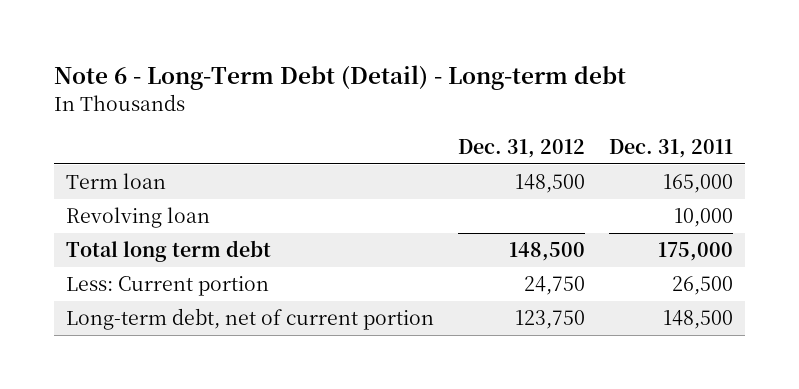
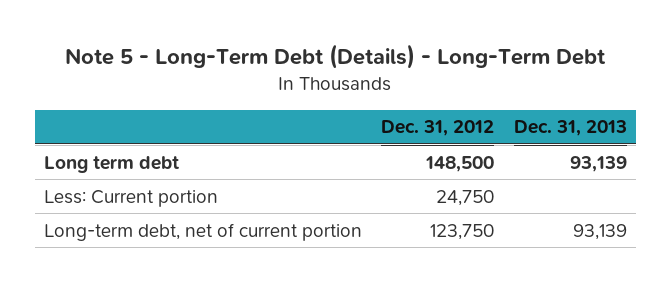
[53,65,626,91] Note 6 - Long-Term Debt (Detail) - Long-term debt -> [65,44,607,70] Note 5 - Long-Term Debt (Details) - Long-Term Debt
[609,139,734,159] Dec. 31, 2011 -> none
none -> [513,120,627,137] Dec. 31, 2013
[65,172,166,189] Term loan -> none
[65,206,210,228] Revolving loan -> none
[65,239,271,262] Total long term debt -> [44,155,180,173] Long term debt

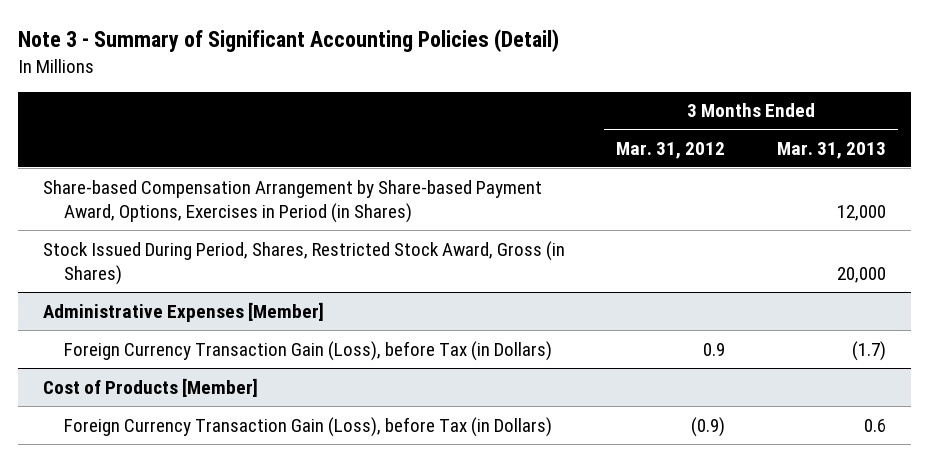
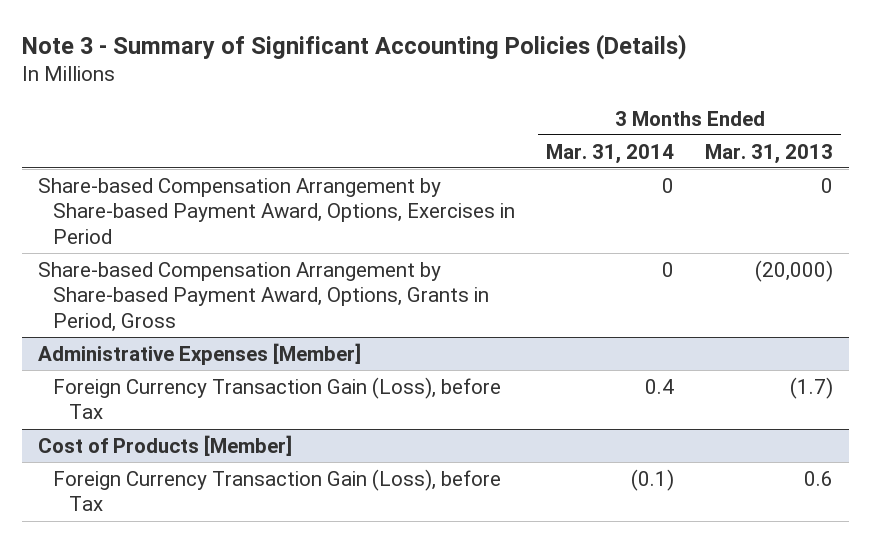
[17,29,559,53] Note 3 - Summary of Significant Accounting Policies (Detail) -> [22,33,688,60] Note 3 - Summary of Significant Accounting Policies (Details)
[616,141,726,159] Mar. 31, 2012 -> none
none -> [546,143,675,164] Mar. 31, 2014
[43,240,566,285] Stock Issued During Period, Shares, Restricted Stock Award, Gross (in Shares) -> none
[43,179,543,223] Share-based Compensation Arrangement by Share-based Payment Award, Options, Exercises in Period (in Shares) -> [37,177,516,244] Share-based Compensation Arrangement by Share-based Payment Award, Options, Exercises in Period
[836,204,886,221] 12,000 -> [821,177,834,193] 0
none -> [37,261,490,332] Share-based Compensation Arrangement by Share-based Payment Award, Options, Grants in Period, Gross
[63,340,552,361] Foreign Currency Transaction Gain (Loss), before Tax (in Dollars) -> [53,376,502,420] Foreign Currency Transaction Gain (Loss), before Tax
[63,416,552,437] Foreign Currency Transaction Gain (Loss), before Tax (in Dollars) -> [53,468,502,512] Foreign Currency Transaction Gain (Loss), before Tax

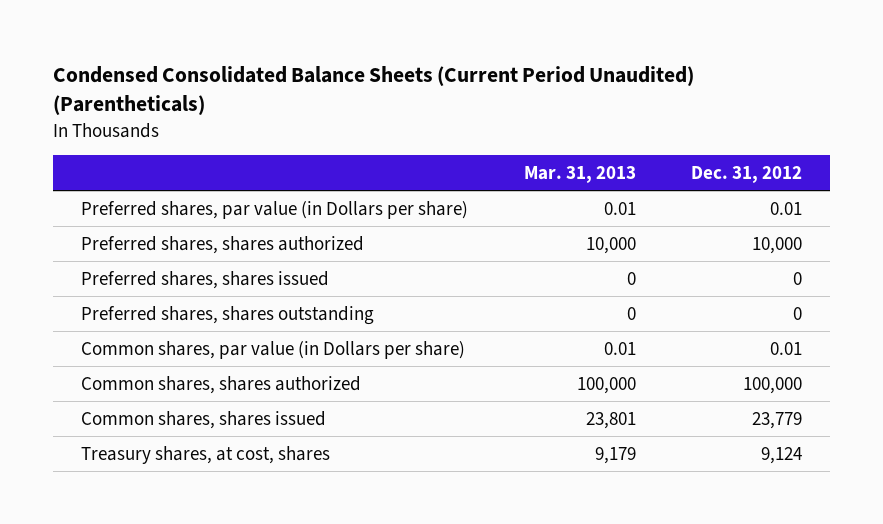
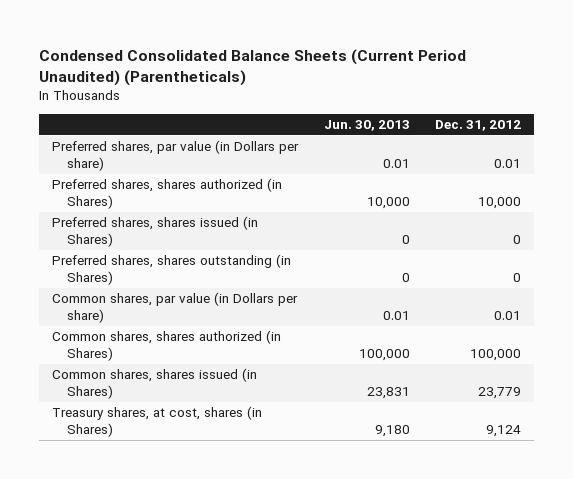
[523,165,636,183] Mar. 31, 2013 -> none
none -> [323,120,410,132] Jun. 30, 2013
[80,235,364,254] Preferred shares, shares authorized -> [52,178,283,209] Preferred shares, shares authorized (in Shares)
[80,270,329,289] Preferred shares, shares issued -> [52,216,259,247] Preferred shares, shares issued (in Shares)
[80,305,374,325] Preferred shares, shares outstanding -> [52,254,292,285] Preferred shares, shares outstanding (in Shares)
[80,375,361,394] Common shares, shares authorized -> [52,330,282,361] Common shares, shares authorized (in Shares)
[80,410,326,429] Common shares, shares issued -> [52,368,258,399] Common shares, shares issued (in Shares)
[80,445,330,464] Treasury shares, at cost, shares -> [52,406,263,437] Treasury shares, at cost, shares (in Shares)

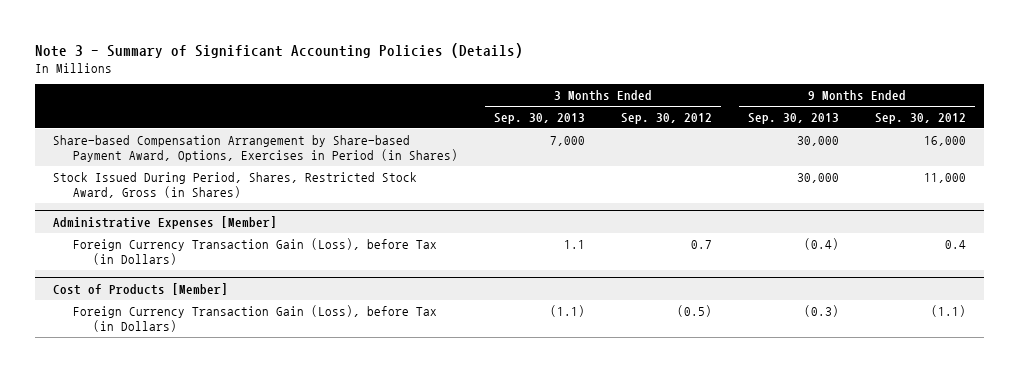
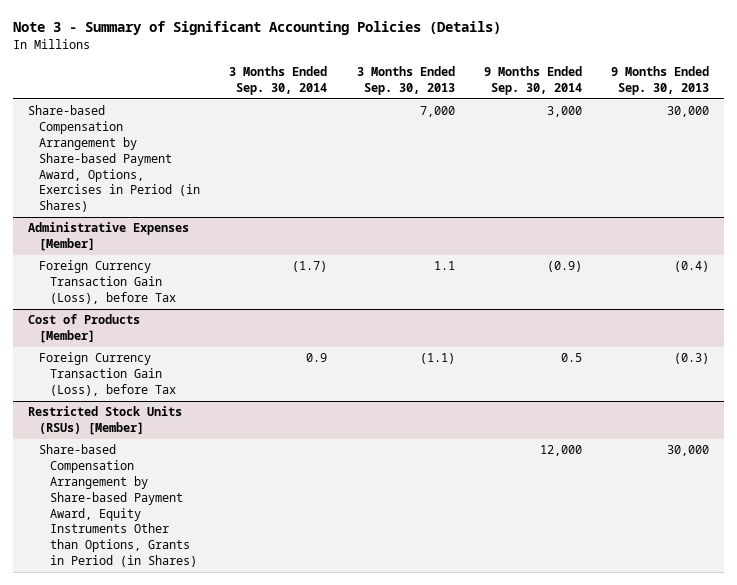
[620,113,712,125] Sep. 30, 2012 -> none
[874,113,966,125] Sep. 30, 2012 -> none
none -> [229,66,328,95] 3 Months Ended Sep. 30, 2014
none -> [483,66,582,95] 9 Months Ended Sep. 30, 2014
[53,171,418,199] Stock Issued During Period, Shares, Restricted Stock Award, Gross (in Shares) -> none
[72,237,437,266] Foreign Currency Transaction Gain (Loss), before Tax (in Dollars) -> [38,260,176,305] Foreign Currency Transaction Gain (Loss), before Tax
[72,304,437,333] Foreign Currency Transaction Gain (Loss), before Tax (in Dollars) -> [38,352,176,397] Foreign Currency Transaction Gain (Loss), before Tax
none -> [28,406,183,436] Restricted Stock Units (RSUs) [Member]
none -> [38,444,197,567] Share-based Compensation Arrangement by Share-based Payment Award, Equity Instruments Other than Options, Grants in Period (in Shares)

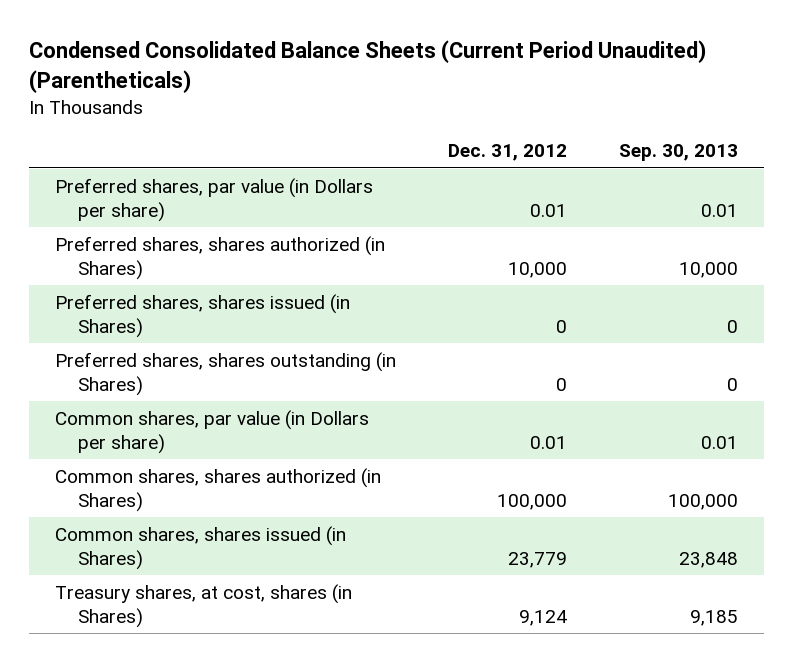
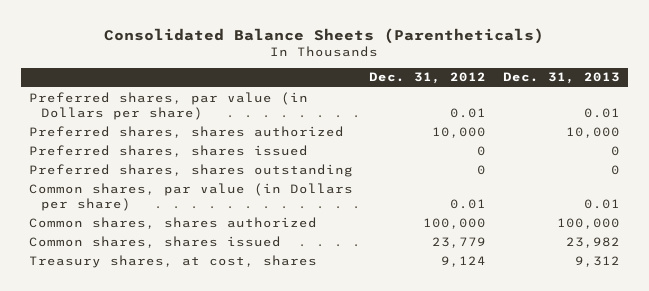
[28,40,706,94] Condensed Consolidated Balance Sheets (Current Period Unaudited) (Parentheticals) -> [104,27,545,44] Consolidated Balance Sheets (Parentheticals)
[619,144,739,162] Sep. 30, 2013 -> none
none -> [502,72,620,85] Dec. 31, 2013
[54,236,385,280] Preferred shares, shares authorized (in Shares) -> [29,125,345,138] Preferred shares, shares authorized
[54,294,350,338] Preferred shares, shares issued (in Shares) -> [29,144,309,157] Preferred shares, shares issued
[54,352,396,396] Preferred shares, shares outstanding (in Shares) -> [29,163,354,177] Preferred shares, shares outstanding
[54,468,381,512] Common shares, shares authorized (in Shares) -> [29,216,318,229] Common shares, shares authorized
[54,526,346,570] Common shares, shares issued (in Shares) -> [29,235,282,248] Common shares, shares issued
[54,584,352,628] Treasury shares, at cost, shares (in Shares) -> [29,254,318,268] Treasury shares, at cost, shares

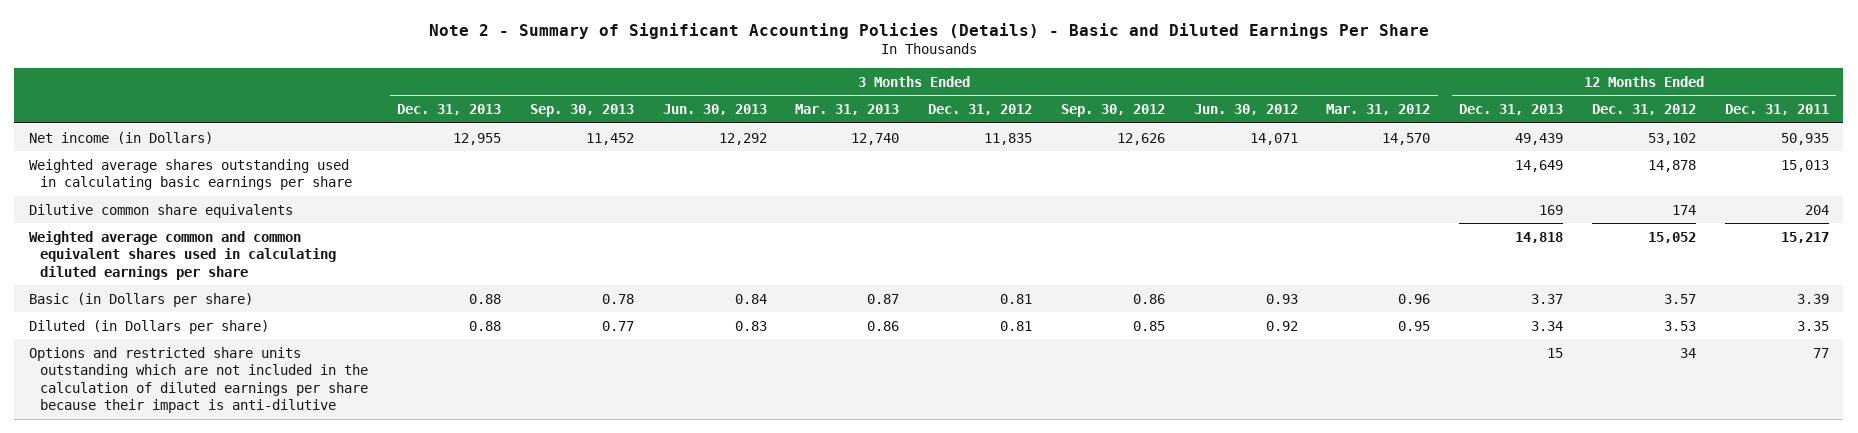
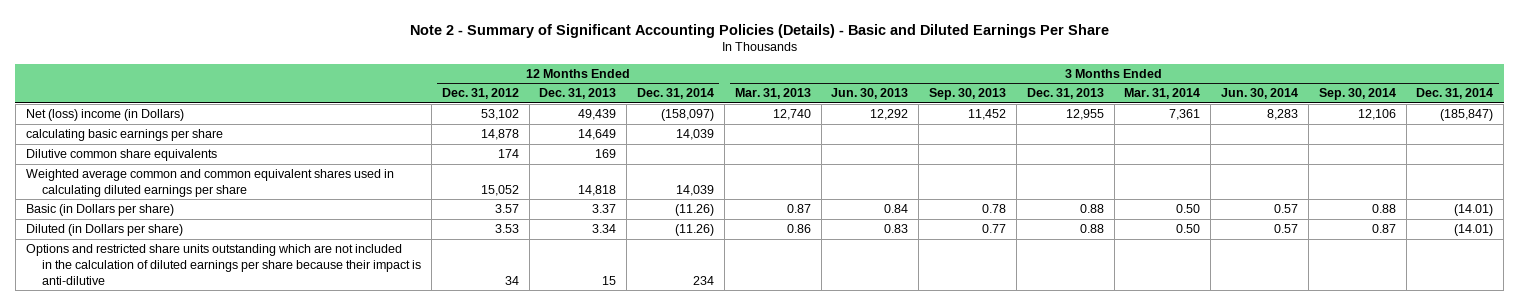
[928,103,1033,115] Dec. 31, 2012 -> none
[1060,103,1165,117] Sep. 30, 2012 -> none
[1193,103,1298,115] Jun. 30, 2012 -> none
[1326,103,1431,115] Mar. 31, 2012 -> none
[1724,103,1829,115] Dec. 31, 2011 -> none
none -> [637,88,715,100] Dec. 31, 2014
none -> [1124,88,1201,100] Mar. 31, 2014
none -> [1221,88,1299,100] Jun. 30, 2014
none -> [1318,88,1396,101] Sep. 30, 2014
none -> [1416,88,1494,100] Dec. 31, 2014
[28,131,213,144] Net income (in Dollars) -> [25,109,184,122] Net (loss) income (in Dollars)
[28,158,353,191] Weighted average shares outstanding used in calculating basic earnings per share -> [25,129,223,142] calculating basic earnings per share

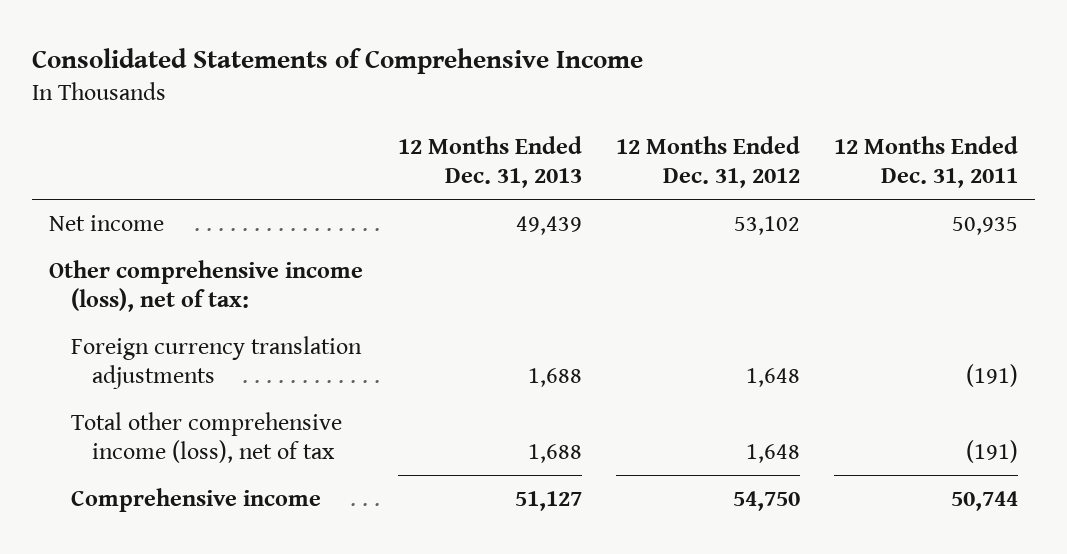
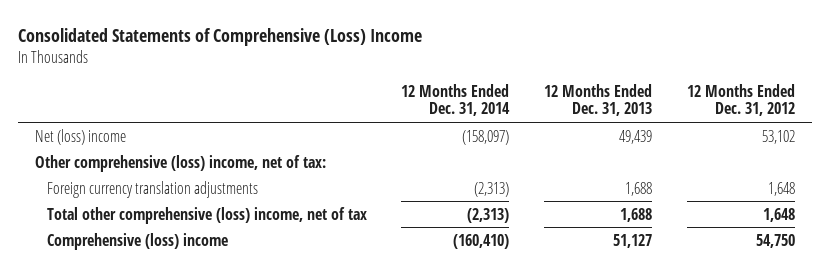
[32,48,644,75] Consolidated Statements of Comprehensive Income -> [17,27,422,46] Consolidated Statements of Comprehensive (Loss) Income
[833,135,1018,188] 12 Months Ended Dec. 31, 2011 -> none
none -> [401,83,511,117] 12 Months Ended Dec. 31, 2014
[49,214,165,231] Net income -> [35,128,127,145] Net (loss) income
[49,259,364,312] Other comprehensive income (loss), net of tax: -> [35,154,327,172] Other comprehensive (loss) income, net of tax:
[70,411,342,463] Total other comprehensive income (loss), net of tax -> [46,206,367,224] Total other comprehensive (loss) income, net of tax
[70,487,321,512] Comprehensive income -> [46,232,228,250] Comprehensive (loss) income

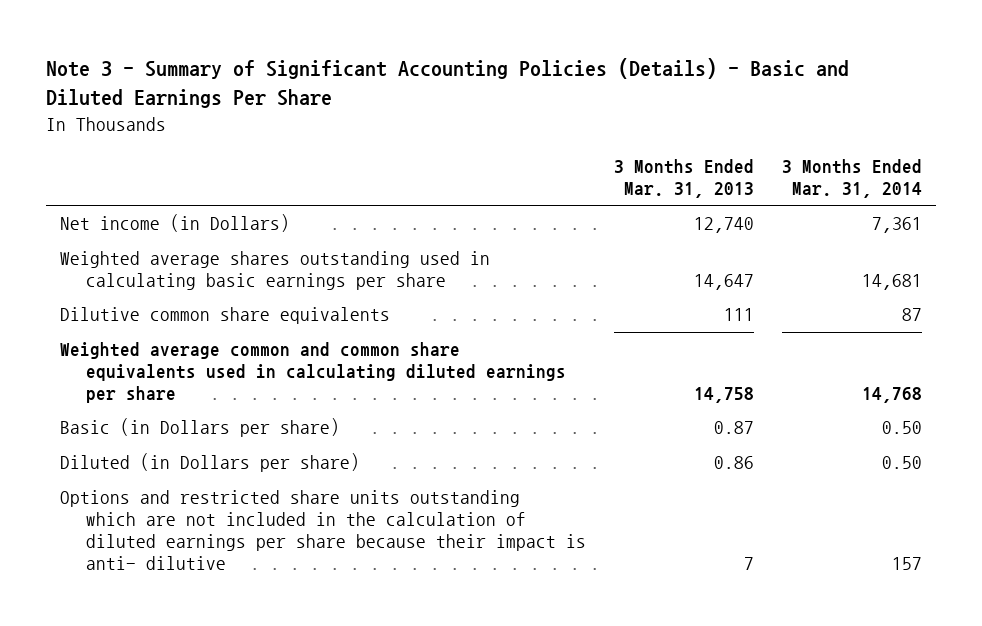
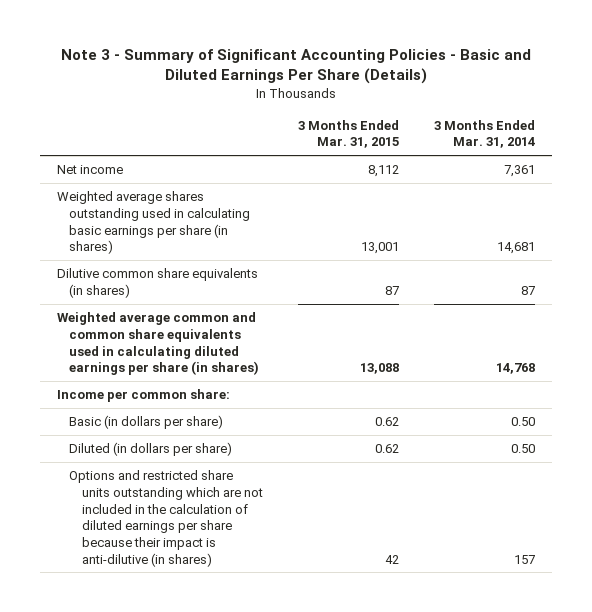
[45,58,849,109] Note 3 - Summary of Significant Accounting Policies (Details) - Basic and Diluted Earnings Per Share -> [60,49,531,85] Note 3 - Summary of Significant Accounting Policies - Basic and Diluted Earnings Per Share (Details)
[614,159,755,198] 3 Months Ended Mar. 31, 2013 -> none
none -> [297,119,399,149] 3 Months Ended Mar. 31, 2015
[59,214,290,233] Net income (in Dollars) -> [57,165,124,175] Net income
[59,251,490,291] Weighted average shares outstanding used in calculating basic earnings per share -> [57,191,251,255] Weighted average shares outstanding used in calculating basic earnings per share (in shares)
[59,307,390,325] Dilutive common share equivalents -> [57,268,259,298] Dilutive common share equivalents (in shares)
[59,342,566,403] Weighted average common and common share equivalents used in calculating diluted earnings per share -> [57,312,260,376] Weighted average common and common share equivalents used in calculating diluted earnings per share (in shares)
none -> [57,389,231,403] Income per common share:
[59,418,340,438] Basic (in Dollars per share) -> [69,415,224,430] Basic (in dollars per share)
[59,453,360,473] Diluted (in Dollars per share) -> [69,442,233,457] Diluted (in dollars per share)
[59,490,586,570] Options and restricted share units outstanding which are not included in the calculation of diluted earnings per share because their impact is anti- dilutive -> [69,470,263,567] Options and restricted share units outstanding which are not included in the calculation of diluted earnings per share because their impact is anti-dilutive (in shares)

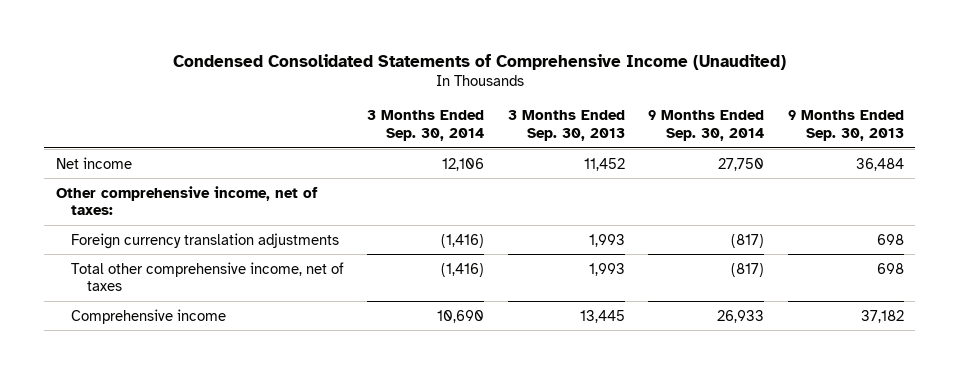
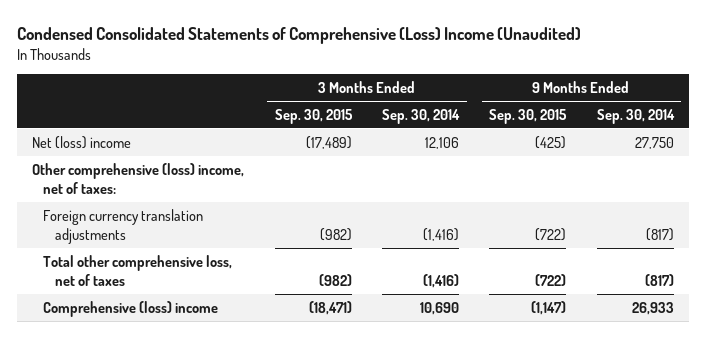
[172,53,786,70] Condensed Consolidated Statements of Comprehensive Income (Unaudited) -> [17,26,582,44] Condensed Consolidated Statements of Comprehensive (Loss) Income (Unaudited)
[507,110,625,142] 3 Months Ended Sep. 30, 2013 -> none
[787,110,904,142] 9 Months Ended Sep. 30, 2013 -> none
none -> [274,108,353,124] Sep. 30, 2015
none -> [489,108,568,124] Sep. 30, 2015
[55,156,132,169] Net income -> [32,135,132,149] Net (loss) income
[55,185,318,216] Other comprehensive income, net of taxes: -> [32,162,245,194] Other comprehensive (loss) income, net of taxes:
[71,261,345,292] Total other comprehensive income, net of taxes -> [43,254,233,286] Total other comprehensive loss, net of taxes
[71,308,227,324] Comprehensive income -> [43,300,219,317] Comprehensive (loss) income

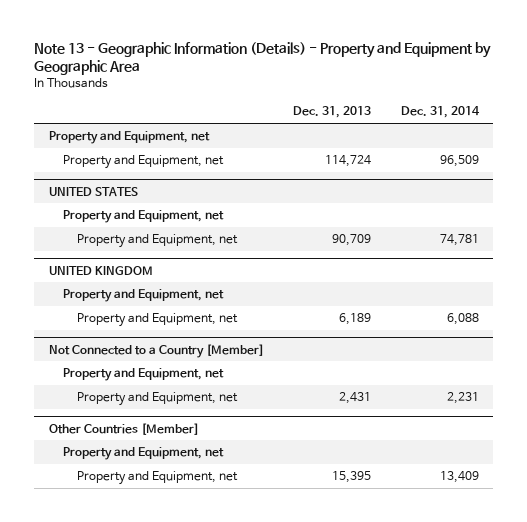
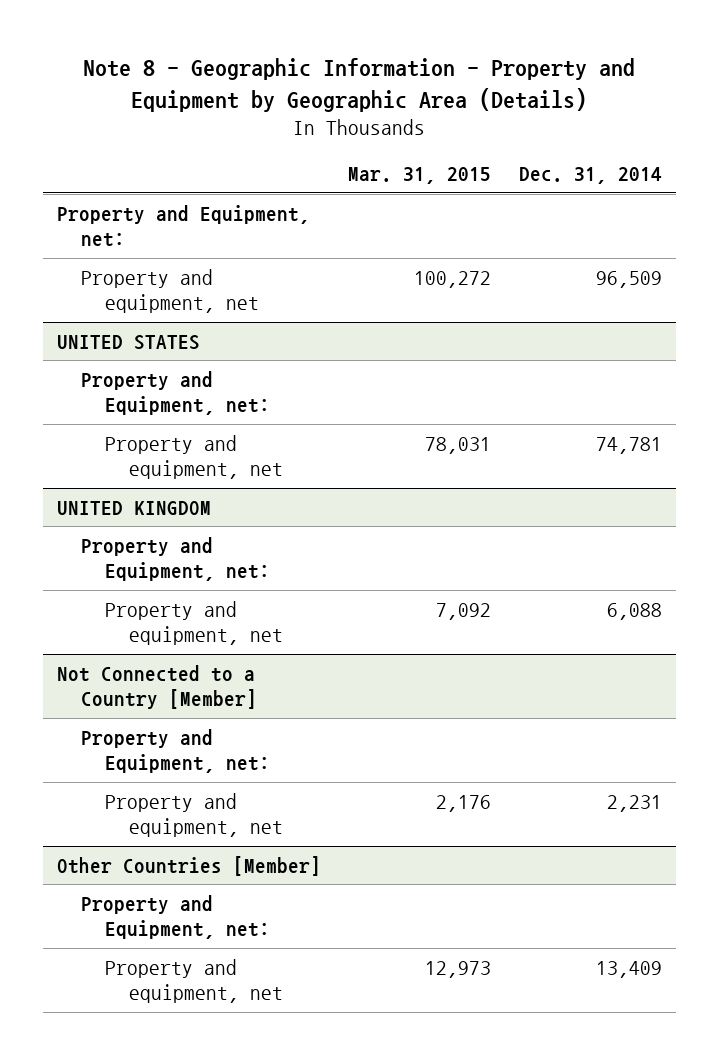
[34,41,492,76] Note 13 - Geographic Information (Details) - Property and Equipment by Geographic Area -> [83,57,636,112] Note 8 - Geographic Information - Property and Equipment by Geographic Area (Details)
[293,106,372,119] Dec. 31, 2013 -> none
none -> [348,167,492,185] Mar. 31, 2015
[48,131,210,145] Property and Equipment, net -> [56,204,310,248] Property and Equipment, net:
[62,155,224,170] Property and Equipment, net -> [81,268,260,314] Property and equipment, net
[62,210,224,224] Property and Equipment, net -> [81,370,271,416] Property and Equipment, net:
[77,234,239,249] Property and Equipment, net -> [105,434,284,480] Property and equipment, net
[62,289,224,303] Property and Equipment, net -> [81,536,271,582] Property and Equipment, net:
[77,313,239,328] Property and Equipment, net -> [105,600,284,646] Property and equipment, net
[62,368,224,382] Property and Equipment, net -> [81,728,271,774] Property and Equipment, net:
[77,392,239,407] Property and Equipment, net -> [105,792,284,838] Property and equipment, net
[62,447,224,461] Property and Equipment, net -> [81,894,271,940] Property and Equipment, net:
[77,471,239,486] Property and Equipment, net -> [105,958,284,1004] Property and equipment, net

